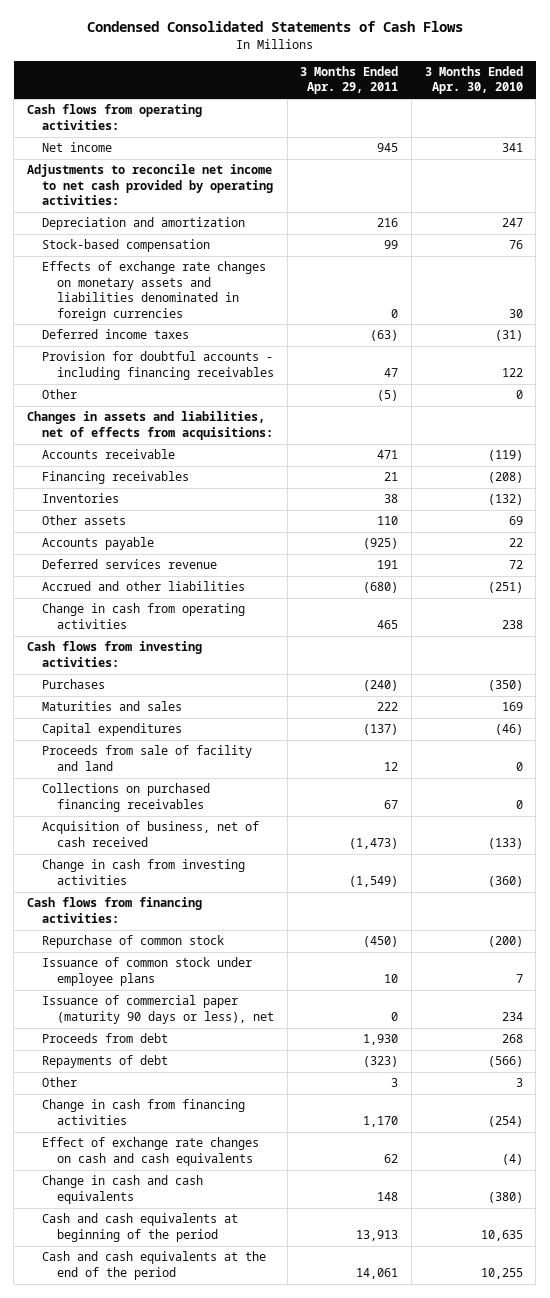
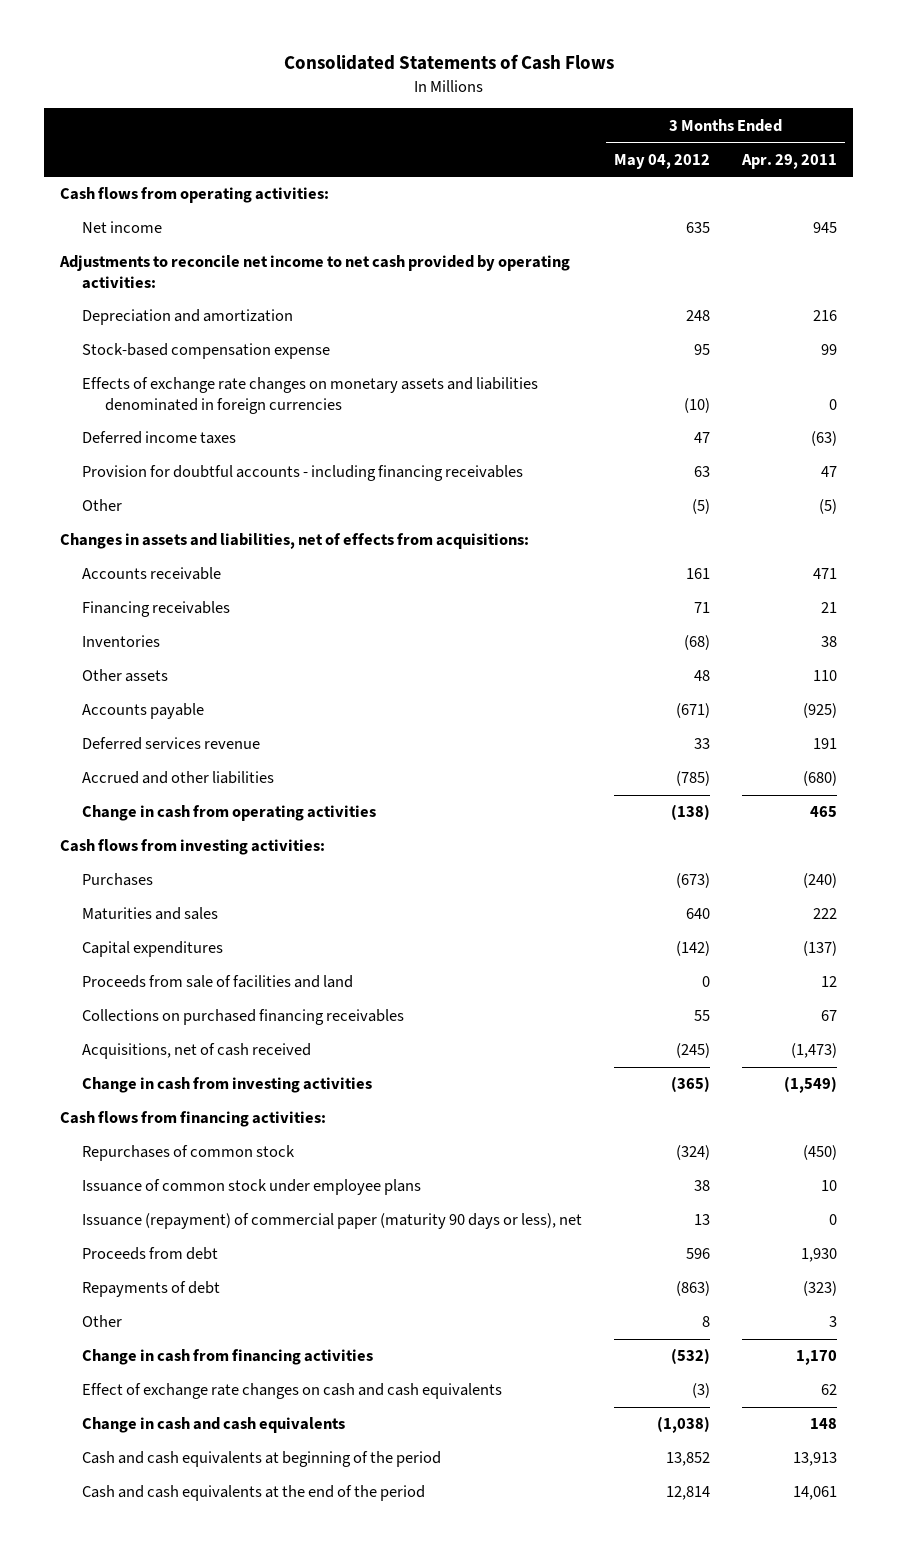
[86,21,463,33] Condensed Consolidated Statements of Cash Flows -> [283,54,614,71] Consolidated Statements of Cash Flows
[424,65,523,95] 3 Months Ended Apr. 30, 2010 -> none
none -> [614,153,711,169] May 04, 2012
[42,239,211,253] Stock-based compensation -> [82,343,331,360] Stock-based compensation expense
[42,745,253,771] Proceeds from sale of facility and land -> [82,975,354,989] Proceeds from sale of facilities and land
[42,821,260,847] Acquisition of business, net of cash received -> [82,1043,312,1060] Acquisitions, net of cash received
[42,935,225,949] Repurchase of common stock -> [82,1145,296,1162] Repurchases of common stock
[42,995,275,1024] Issuance of commercial paper (maturity 90 days or less), net -> [82,1213,583,1230] Issuance (repayment) of commercial paper (maturity 90 days or less), net

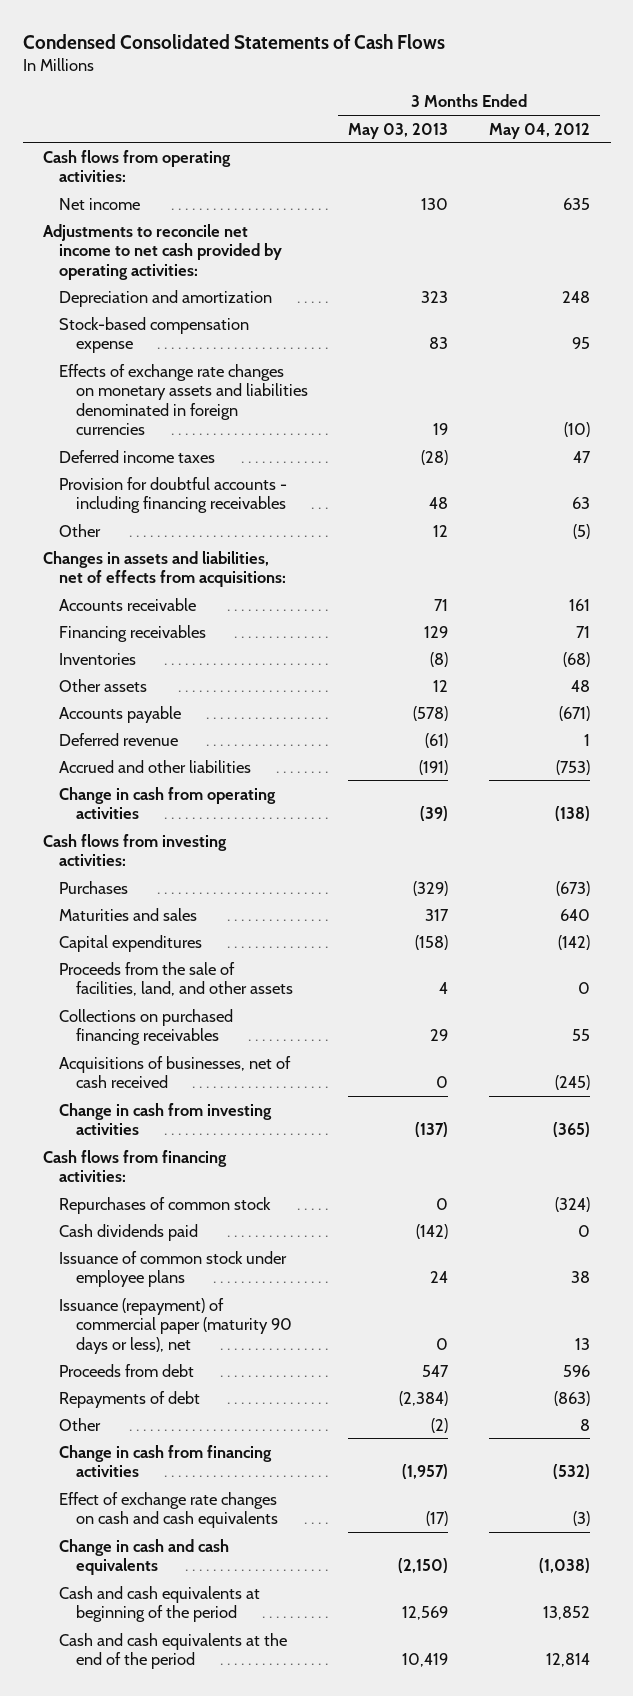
[283,54,614,71] Consolidated Statements of Cash Flows -> [22,33,445,49] Condensed Consolidated Statements of Cash Flows
[741,153,838,169] Apr. 29, 2011 -> none
none -> [348,122,449,139] May 03, 2013
[82,737,261,751] Deferred services revenue -> [59,732,179,746] Deferred revenue
[694,738,711,750] 33 -> [584,733,591,746] 1
[676,771,711,787] (785) -> [556,759,591,775] (753)
[82,975,354,989] Proceeds from sale of facilities and land -> [59,961,293,997] Proceeds from the sale of facilities, land, and other assets
[82,1043,312,1060] Acquisitions, net of cash received -> [59,1055,292,1089] Acquisitions of businesses, net of cash received
none -> [59,1223,199,1241] Cash dividends paid

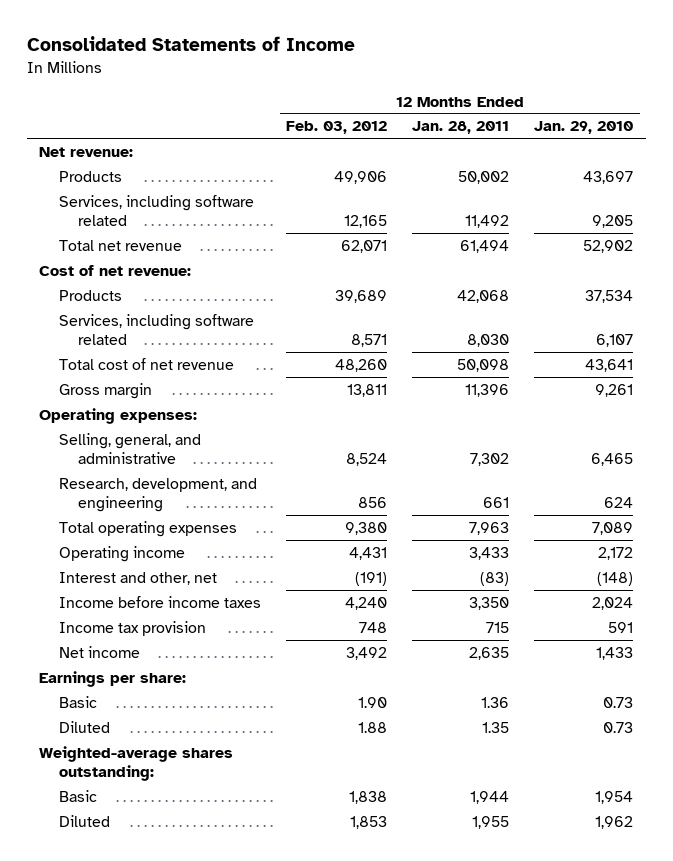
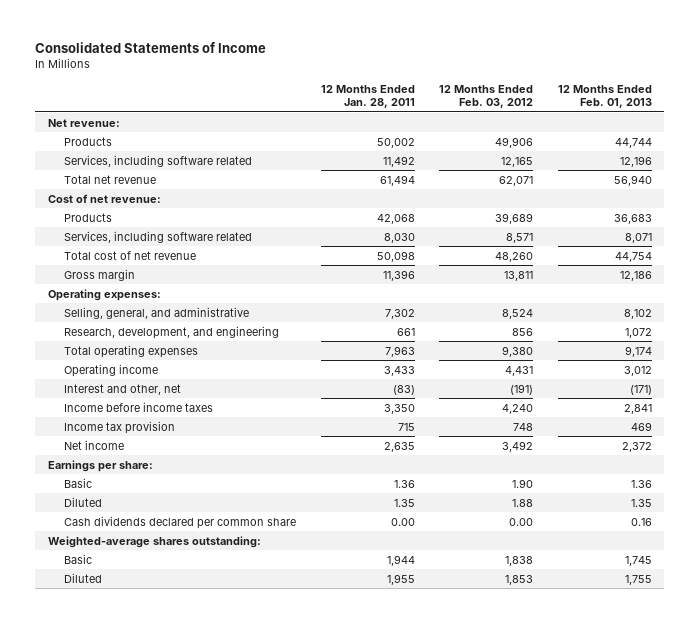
[534,121,634,135] Jan. 29, 2010 -> none
none -> [557,84,652,109] 12 Months Ended Feb. 01, 2013
none -> [63,515,296,529] Cash dividends declared per common share

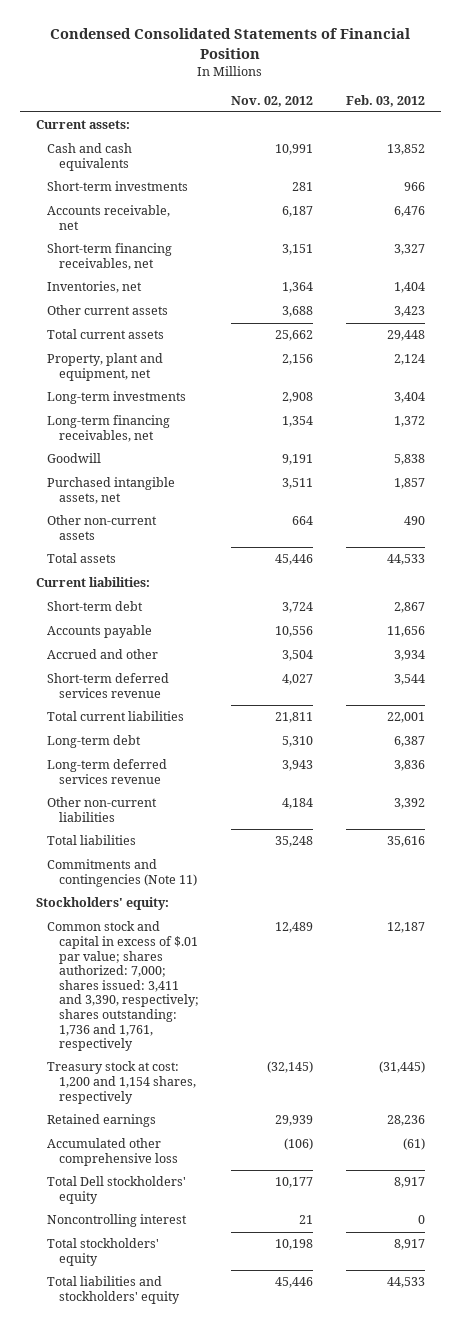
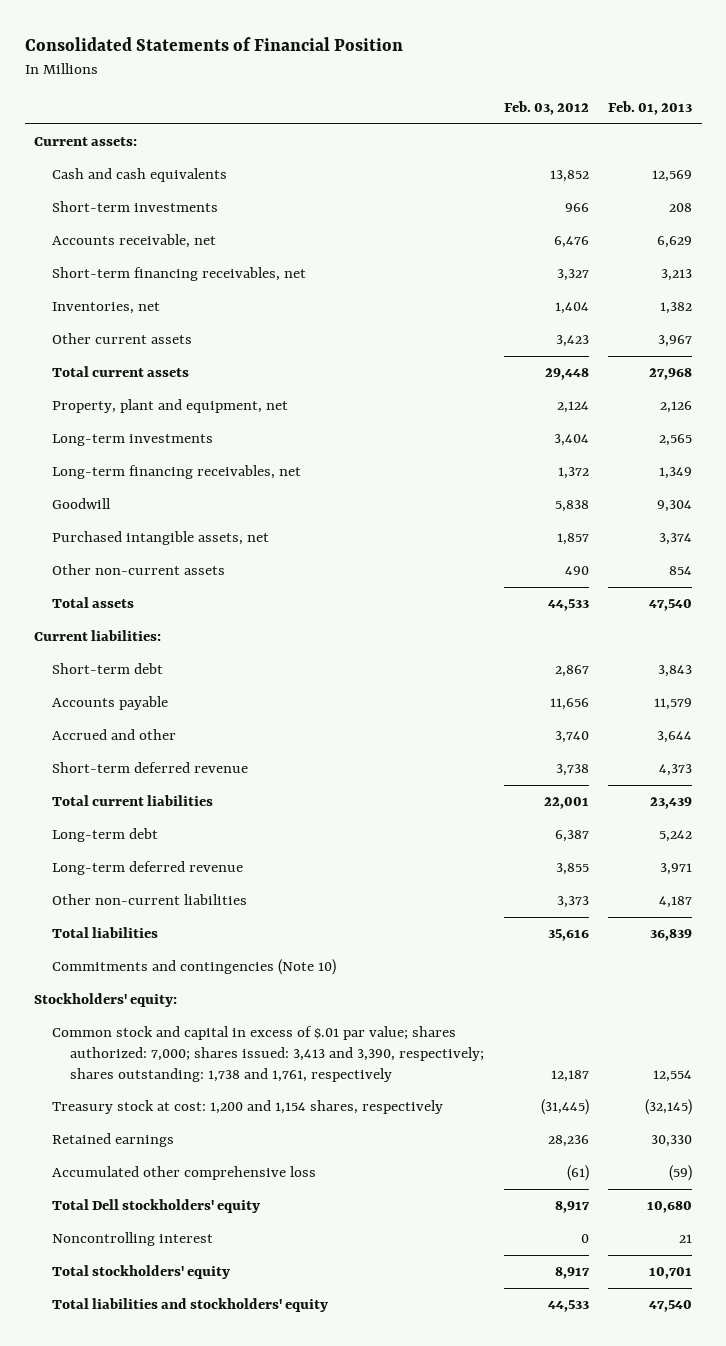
[50,28,411,59] Condensed Consolidated Statements of Financial Position -> [24,37,403,52] Consolidated Statements of Financial Position
[231,95,314,107] Nov. 02, 2012 -> none
none -> [607,101,692,116] Feb. 01, 2013
[393,650,425,662] 3,934 -> [554,731,589,744] 3,740
[47,673,170,698] Short-term deferred services revenue -> [52,762,249,774] Short-term deferred revenue
[393,674,425,686] 3,544 -> [555,764,589,777] 3,738
[47,759,168,784] Long-term deferred services revenue -> [52,861,244,876] Long-term deferred revenue
[393,760,425,772] 3,836 -> [555,863,589,876] 3,855
[393,798,425,810] 3,392 -> [556,896,589,909] 3,373
[47,859,197,887] Commitments and contingencies (Note 11) -> [52,959,337,976] Commitments and contingencies (Note 10)
[47,921,199,1052] Common stock and capital in excess of $.01 par value; shares authorized: 7,000; shares issued: 3,411 and 3,390, respectively; shares outstanding: 1,736 and 1,761, respectively -> [52,1026,485,1082] Common stock and capital in excess of $.01 par value; shares authorized: 7,000; shares issued: 3,413 and 3,390, respectively; shares outstanding: 1,738 and 1,761, respectively

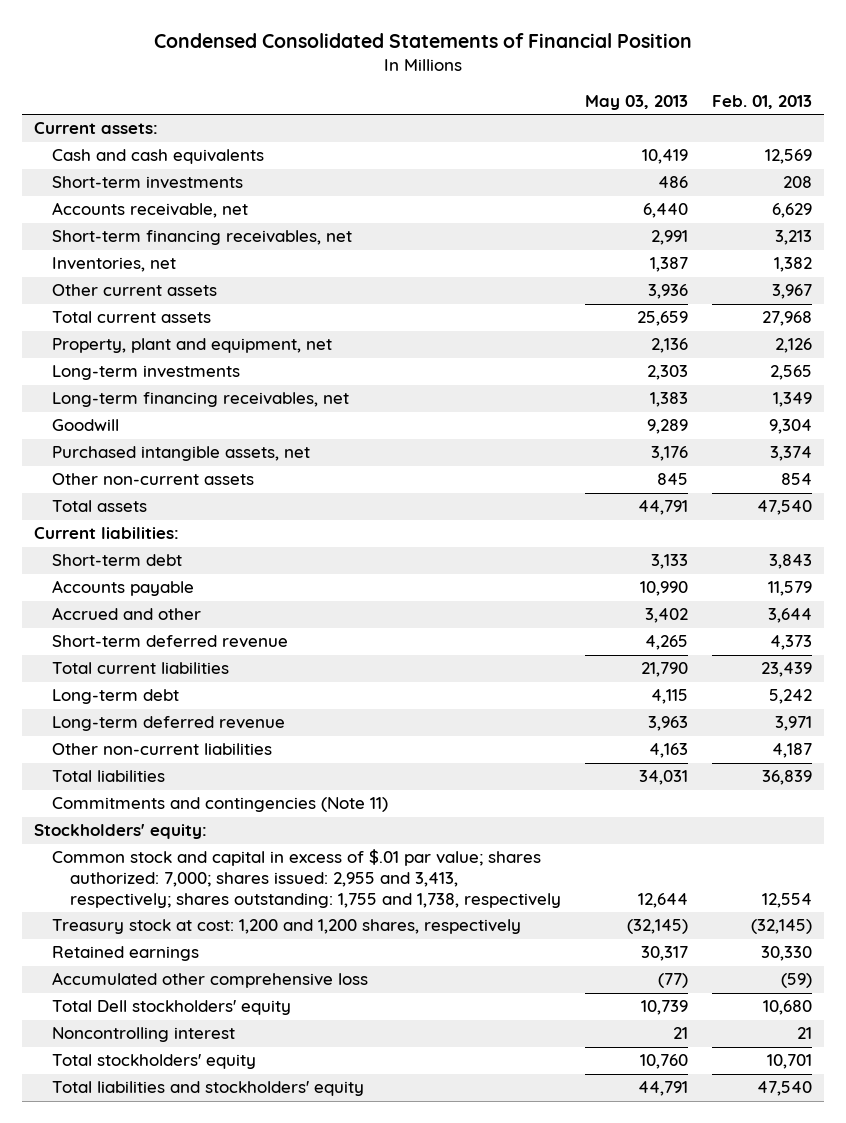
[24,37,403,52] Consolidated Statements of Financial Position -> [153,32,692,48] Condensed Consolidated Statements of Financial Position
[503,101,589,116] Feb. 03, 2012 -> none
none -> [585,94,689,110] May 03, 2013
[52,959,337,976] Commitments and contingencies (Note 10) -> [51,797,388,813] Commitments and contingencies (Note 11)
[52,1026,485,1082] Common stock and capital in excess of $.01 par value; shares authorized: 7,000; shares issued: 3,413 and 3,390, respectively; shares outstanding: 1,738 and 1,761, respectively -> [51,849,561,908] Common stock and capital in excess of $.01 par value; shares authorized: 7,000; shares issued: 2,955 and 3,413, respectively; shares outstanding: 1,755 and 1,738, respectively
[52,1100,444,1115] Treasury stock at cost: 1,200 and 1,154 shares, respectively -> [51,919,521,935] Treasury stock at cost: 1,200 and 1,200 shares, respectively

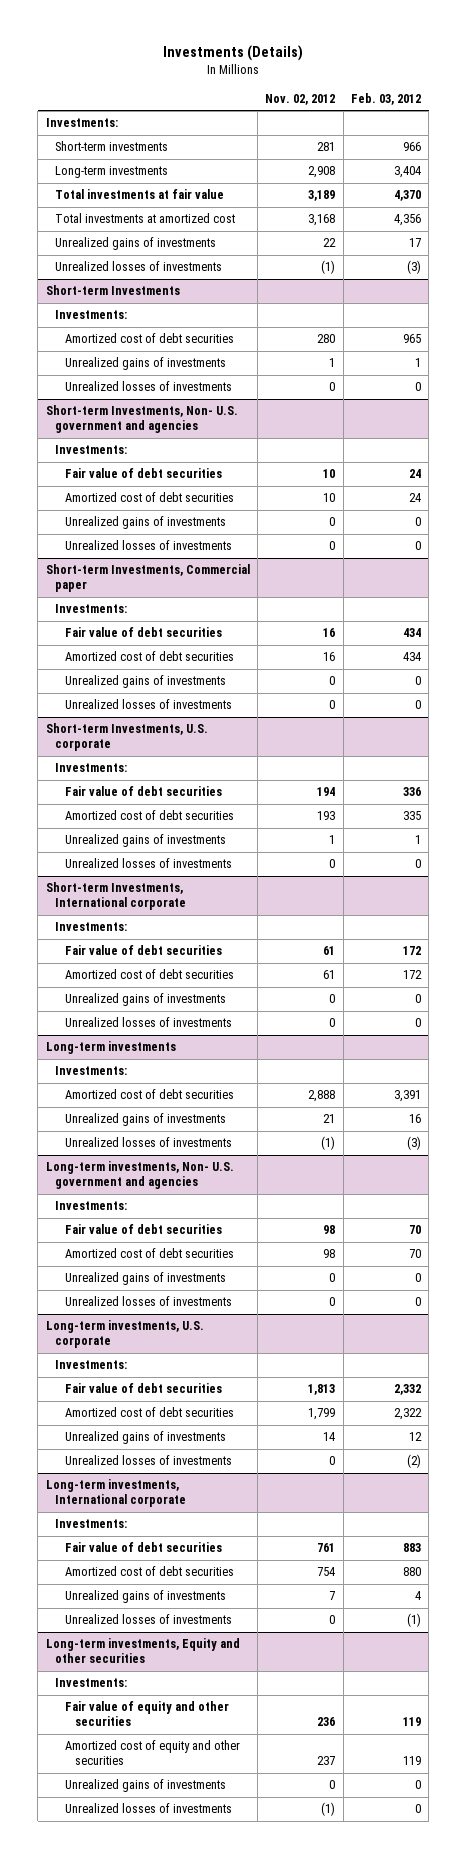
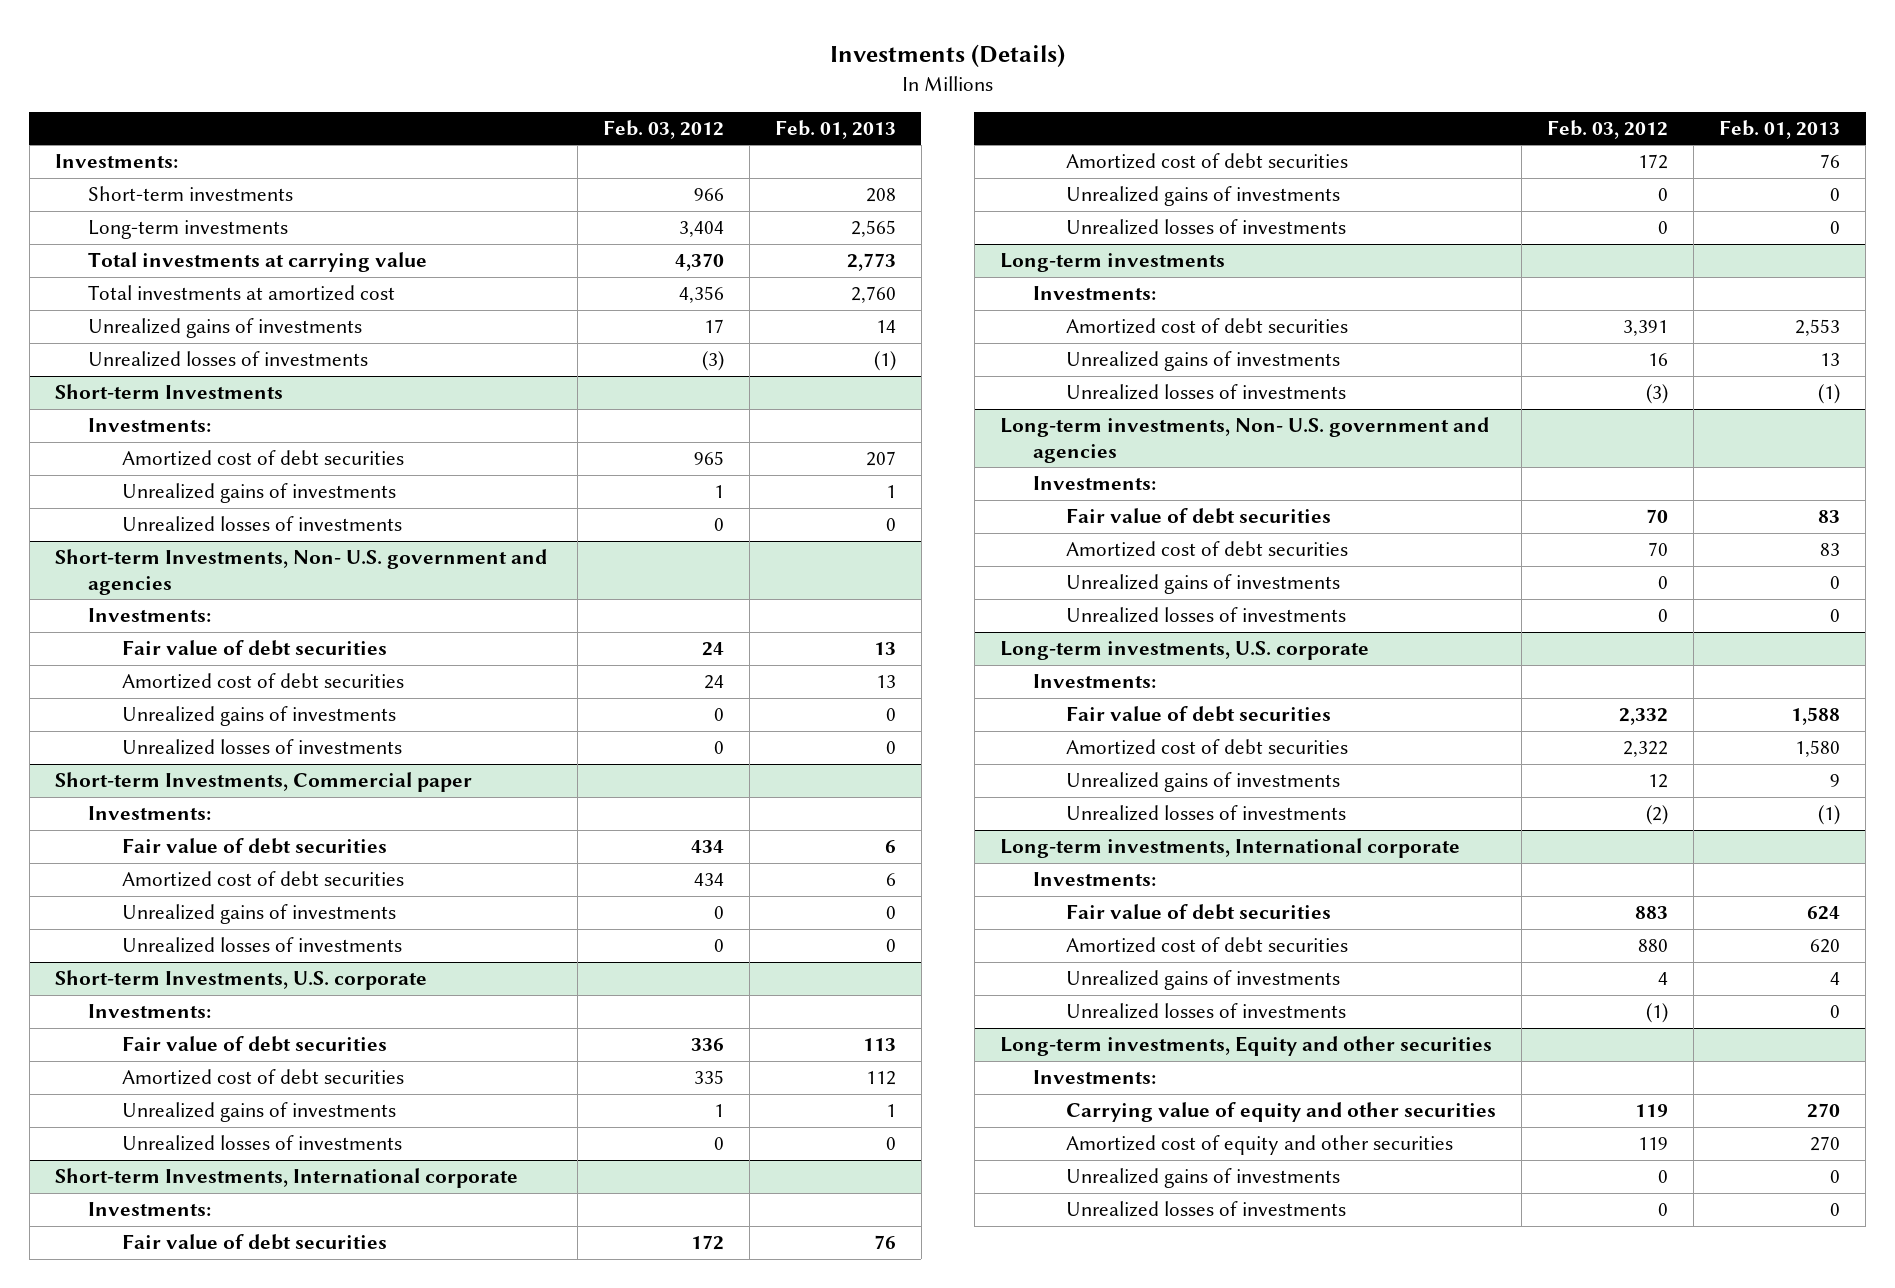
[265,93,336,105] Nov. 02, 2012 -> none
none -> [774,119,896,139] Feb. 01, 2013
[55,189,225,200] Total investments at fair value -> [88,252,428,273] Total investments at carrying value
[65,1701,230,1727] Fair value of equity and other securities -> [1066,1102,1497,1123] Carrying value of equity and other securities

